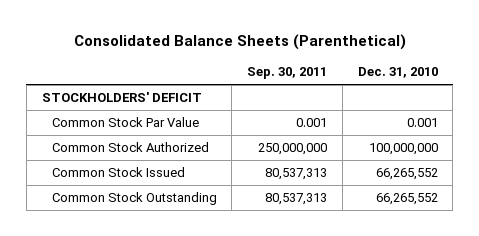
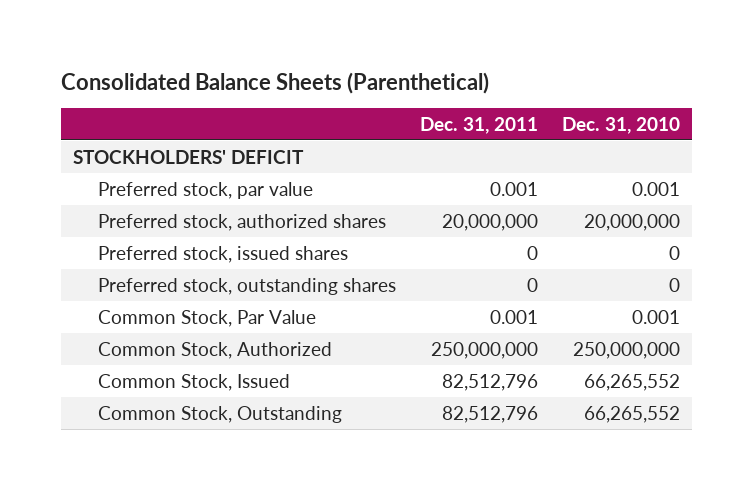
[247,67,328,80] Sep. 30, 2011 -> none
none -> [420,116,539,134] Dec. 31, 2011
none -> [97,181,313,199] Preferred stock, par value
none -> [97,213,386,231] Preferred stock, authorized shares
none -> [97,245,348,263] Preferred stock, issued shares
none -> [97,277,396,295] Preferred stock, outstanding shares
[51,116,199,127] Common Stock Par Value -> [97,309,316,327] Common Stock, Par Value
[51,141,209,152] Common Stock Authorized -> [97,341,332,359] Common Stock, Authorized
[368,142,438,155] 100,000,000 -> [573,341,681,359] 250,000,000
[51,166,185,177] Common Stock Issued -> [97,373,290,391] Common Stock, Issued
[51,191,217,205] Common Stock Outstanding -> [97,405,342,423] Common Stock, Outstanding

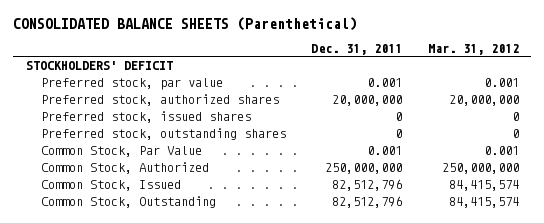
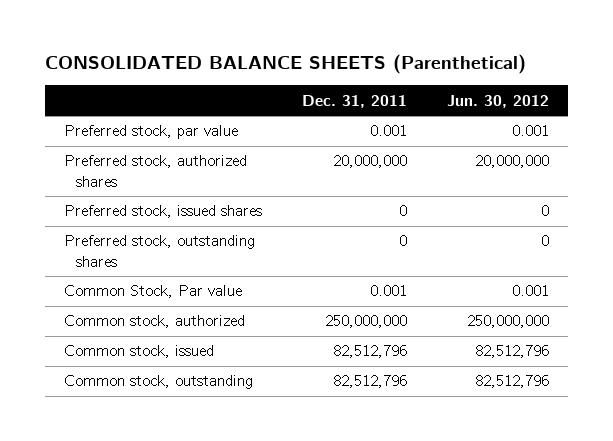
[427,43,519,55] Mar. 31, 2012 -> none
none -> [446,94,549,108] Jun. 30, 2012
[25,61,173,71] STOCKHOLDERS' DEFICIT -> none
[40,146,202,158] Common Stock, Par Value -> [64,285,243,299] Common Stock, Par value
[40,162,209,175] Common Stock, Authorized -> [64,315,246,329] Common stock, authorized
[40,180,181,192] Common Stock, Issued -> [64,345,215,359] Common stock, issued
[40,196,216,209] Common Stock, Outstanding -> [64,375,254,390] Common stock, outstanding

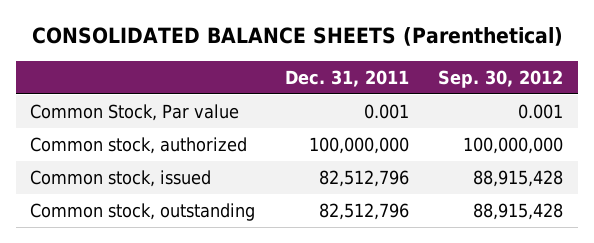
[446,94,549,108] Jun. 30, 2012 -> none
none -> [438,69,564,88] Sep. 30, 2012
[64,125,239,140] Preferred stock, par value -> none
[64,155,248,188] Preferred stock, authorized shares -> none
[64,205,263,219] Preferred stock, issued shares -> none
[64,235,256,268] Preferred stock, outstanding shares -> none
[325,315,408,329] 250,000,000 -> [308,136,409,154] 100,000,000

